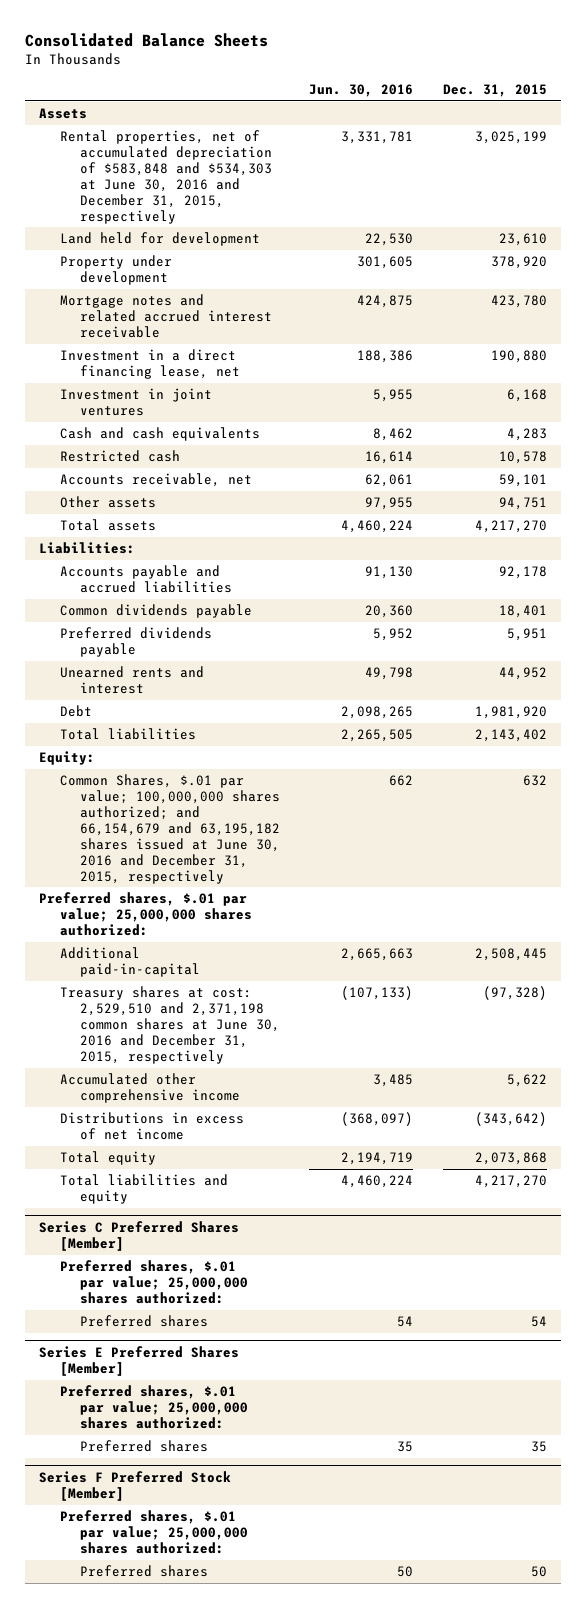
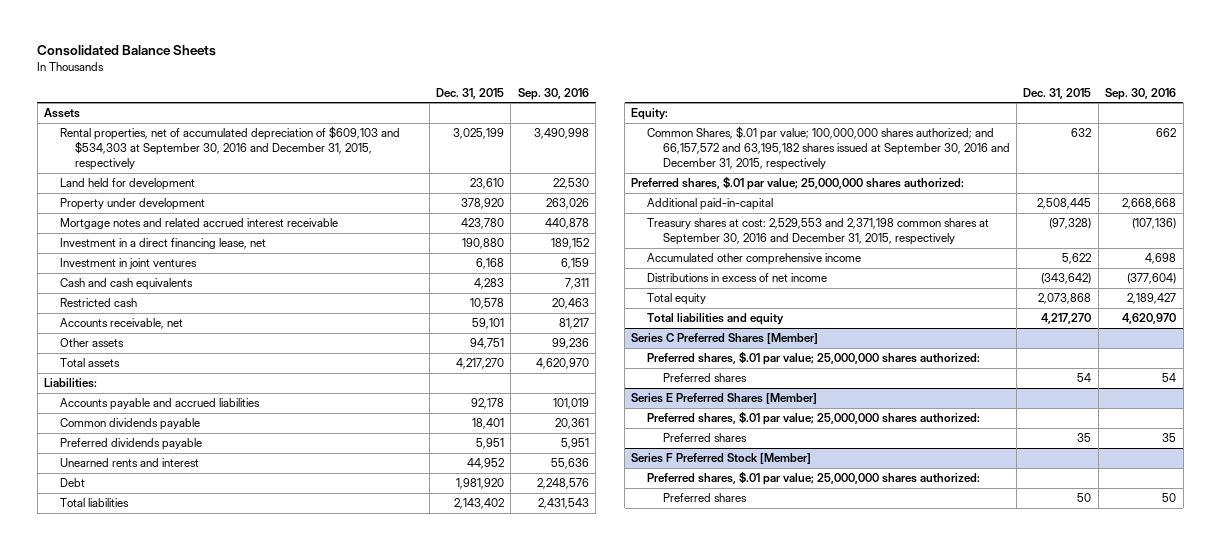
[309,84,414,98] Jun. 30, 2016 -> none
none -> [517,87,589,100] Sep. 30, 2016
[59,130,272,224] Rental properties, net of accumulated depreciation of $583,848 and $534,303 at June 30, 2016 and December 31, 2015, respectively -> [59,126,400,171] Rental properties, net of accumulated depreciation of $609,103 and $534,303 at September 30, 2016 and December 31, 2015, respectively
[59,774,280,884] Common Shares, $.01 par value; 100,000,000 shares authorized; and 66,154,679 and 63,195,182 shares issued at June 30, 2016 and December 31, 2015, respectively -> [647,126,1010,171] Common Shares, $.01 par value; 100,000,000 shares authorized; and 66,157,572 and 63,195,182 shares issued at September 30, 2016 and December 31, 2015, respectively
[59,986,280,1064] Treasury shares at cost: 2,529,510 and 2,371,198 common shares at June 30, 2016 and December 31, 2015, respectively -> [647,218,990,246] Treasury shares at cost: 2,529,553 and 2,371,198 common shares at September 30, 2016 and December 31, 2015, respectively

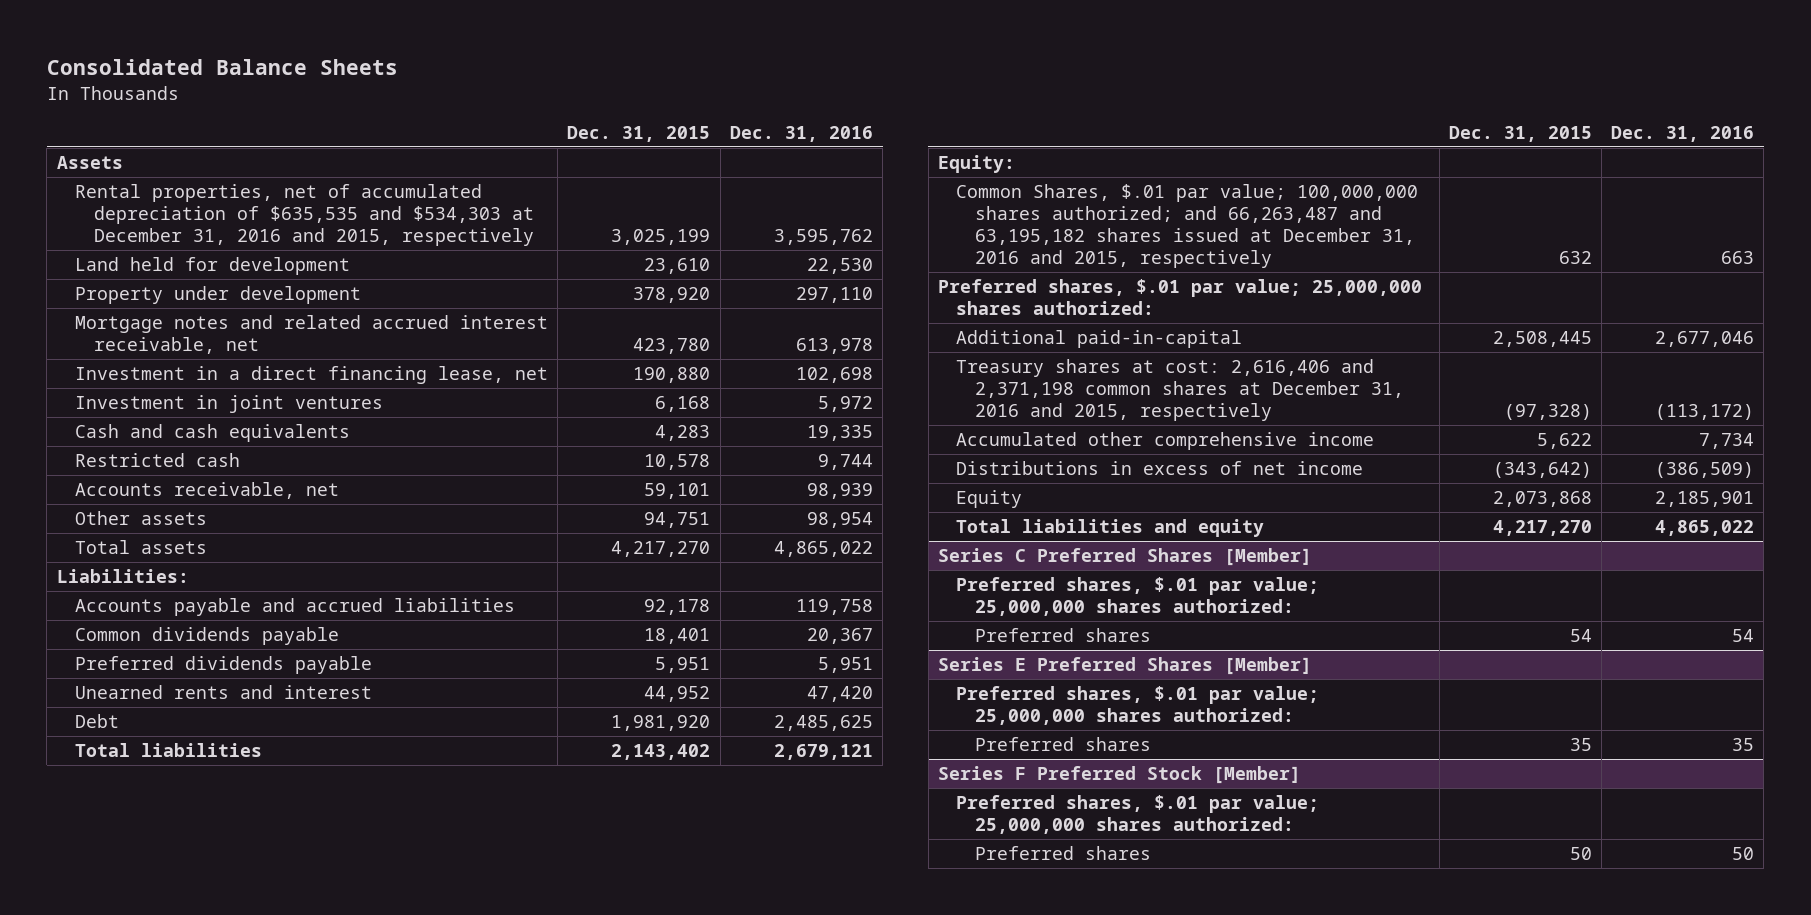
[517,87,589,100] Sep. 30, 2016 -> none
none -> [729,125,873,142] Dec. 31, 2016
[59,126,400,171] Rental properties, net of accumulated depreciation of $609,103 and $534,303 at September 30, 2016 and December 31, 2015, respectively -> [75,184,534,247] Rental properties, net of accumulated depreciation of $635,535 and $534,303 at December 31, 2016 and 2015, respectively
[59,218,338,230] Mortgage notes and related accrued interest receivable -> [75,315,549,355] Mortgage notes and related accrued interest receivable, net
[647,126,1010,171] Common Shares, $.01 par value; 100,000,000 shares authorized; and 66,157,572 and 63,195,182 shares issued at September 30, 2016 and December 31, 2015, respectively -> [956,184,1419,269] Common Shares, $.01 par value; 100,000,000 shares authorized; and 66,263,487 and 63,195,182 shares issued at December 31, 2016 and 2015, respectively
[647,218,990,246] Treasury shares at cost: 2,529,553 and 2,371,198 common shares at September 30, 2016 and December 31, 2015, respectively -> [956,359,1404,422] Treasury shares at cost: 2,616,406 and 2,371,198 common shares at December 31, 2016 and 2015, respectively
[647,293,707,306] Total equity -> [956,490,1023,509] Equity

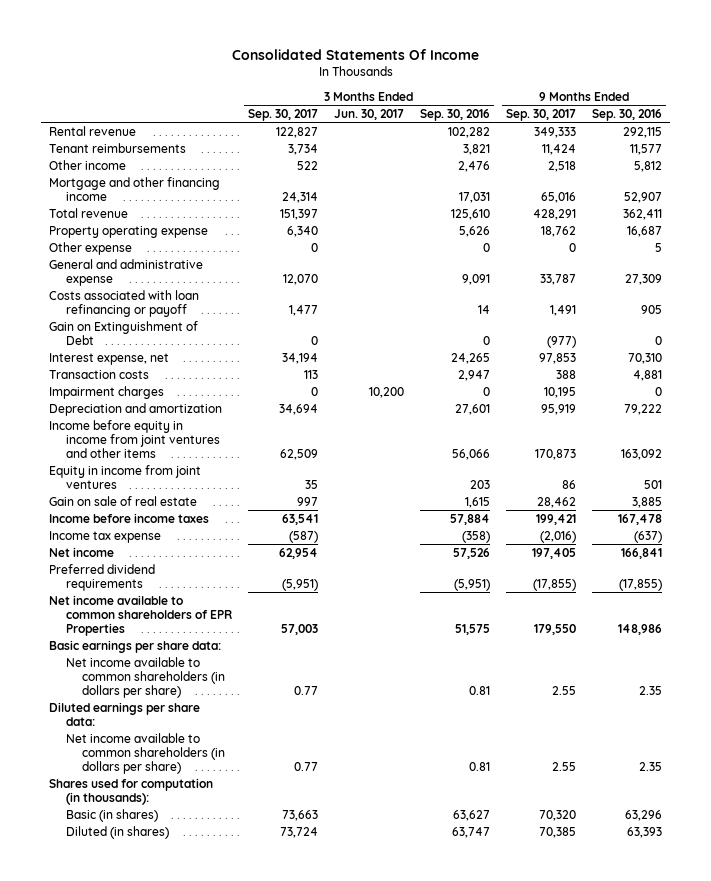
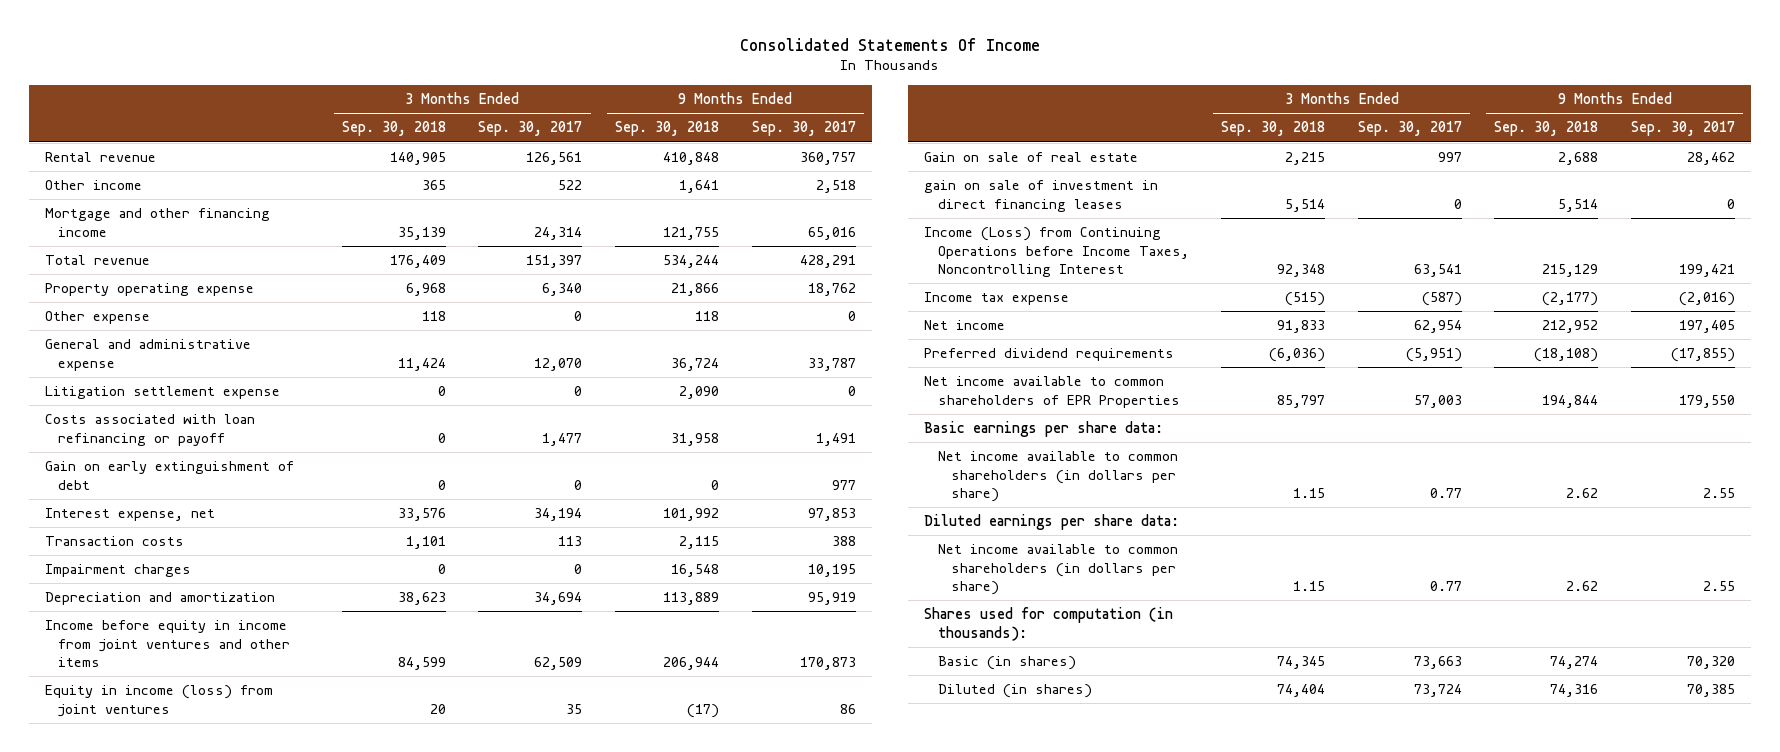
[333,109,404,121] Jun. 30, 2017 -> none
[419,109,490,122] Sep. 30, 2016 -> none
[592,109,663,122] Sep. 30, 2016 -> none
none -> [341,121,446,137] Sep. 30, 2018
none -> [615,121,720,137] Sep. 30, 2018
[49,142,187,153] Tenant reimbursements -> none
[275,126,318,138] 122,827 -> [526,152,583,166] 126,561
[534,126,577,138] 349,333 -> [799,152,856,166] 360,757
none -> [44,386,280,400] Litigation settlement expense
[49,320,199,345] Gain on Extinguishment of Debt -> [44,461,294,490] Gain on early extinguishment of debt
[547,335,577,348] (977) -> [831,479,856,490] 977
[49,464,202,489] Equity in income from joint ventures -> [44,685,273,717] Equity in income (loss) from joint ventures
none -> [924,180,1159,212] gain on sale of investment in direct financing leases
[49,512,210,523] Income before income taxes -> [924,227,1189,277] Income (Loss) from Continuing Operations before Income Taxes, Noncontrolling Interest

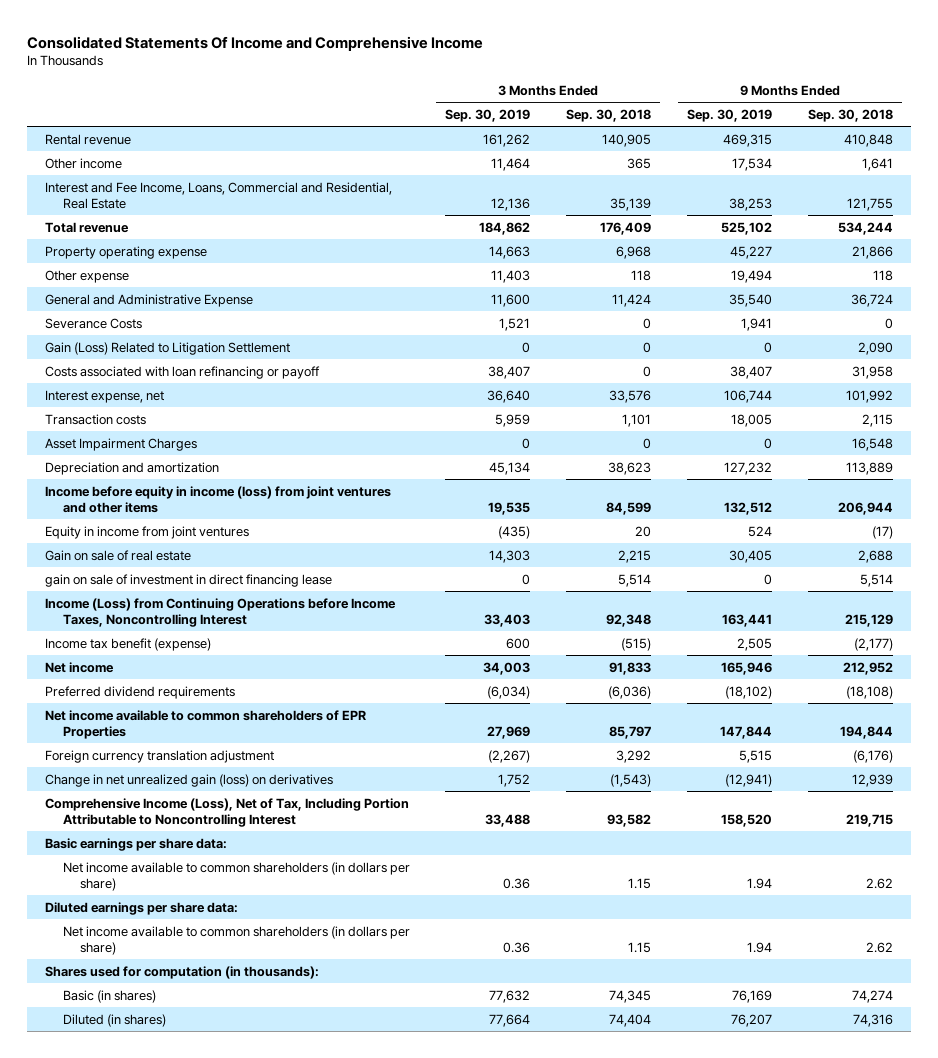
[740,37,1041,51] Consolidated Statements Of Income -> [27,35,484,51] Consolidated Statements Of Income and Comprehensive Income
[478,121,583,137] Sep. 30, 2017 -> none
[751,121,856,137] Sep. 30, 2017 -> none
none -> [445,108,531,122] Sep. 30, 2019
none -> [687,108,773,122] Sep. 30, 2019
[44,208,270,237] Mortgage and other financing income -> [45,181,393,210] Interest and Fee Income, Loans, Commercial and Residential, Real Estate
[44,339,251,371] General and administrative expense -> [45,293,254,307] General and Administrative Expense
none -> [45,317,143,329] Severance Costs
[44,386,280,400] Litigation settlement expense -> [45,341,291,355] Gain (Loss) Related to Litigation Settlement
[44,461,294,490] Gain on early extinguishment of debt -> none
[44,564,191,578] Impairment charges -> [45,437,198,451] Asset Impairment Charges
[44,620,291,667] Income before equity in income from joint ventures and other items -> [45,485,392,514] Income before equity in income (loss) from joint ventures and other items
[44,685,273,717] Equity in income (loss) from joint ventures -> [45,525,250,539] Equity in income from joint ventures
[924,180,1159,212] gain on sale of investment in direct financing leases -> [45,573,333,587] gain on sale of investment in direct financing lease
[924,292,1070,306] Income tax expense -> [45,637,212,651] Income tax benefit (expense)
none -> [45,749,275,763] Foreign currency translation adjustment
none -> [45,773,334,787] Change in net unrealized gain (loss) on derivatives
none -> [45,797,410,828] Comprehensive Income (Loss), Net of Tax, Including Portion Attributable to Noncontrolling Interest

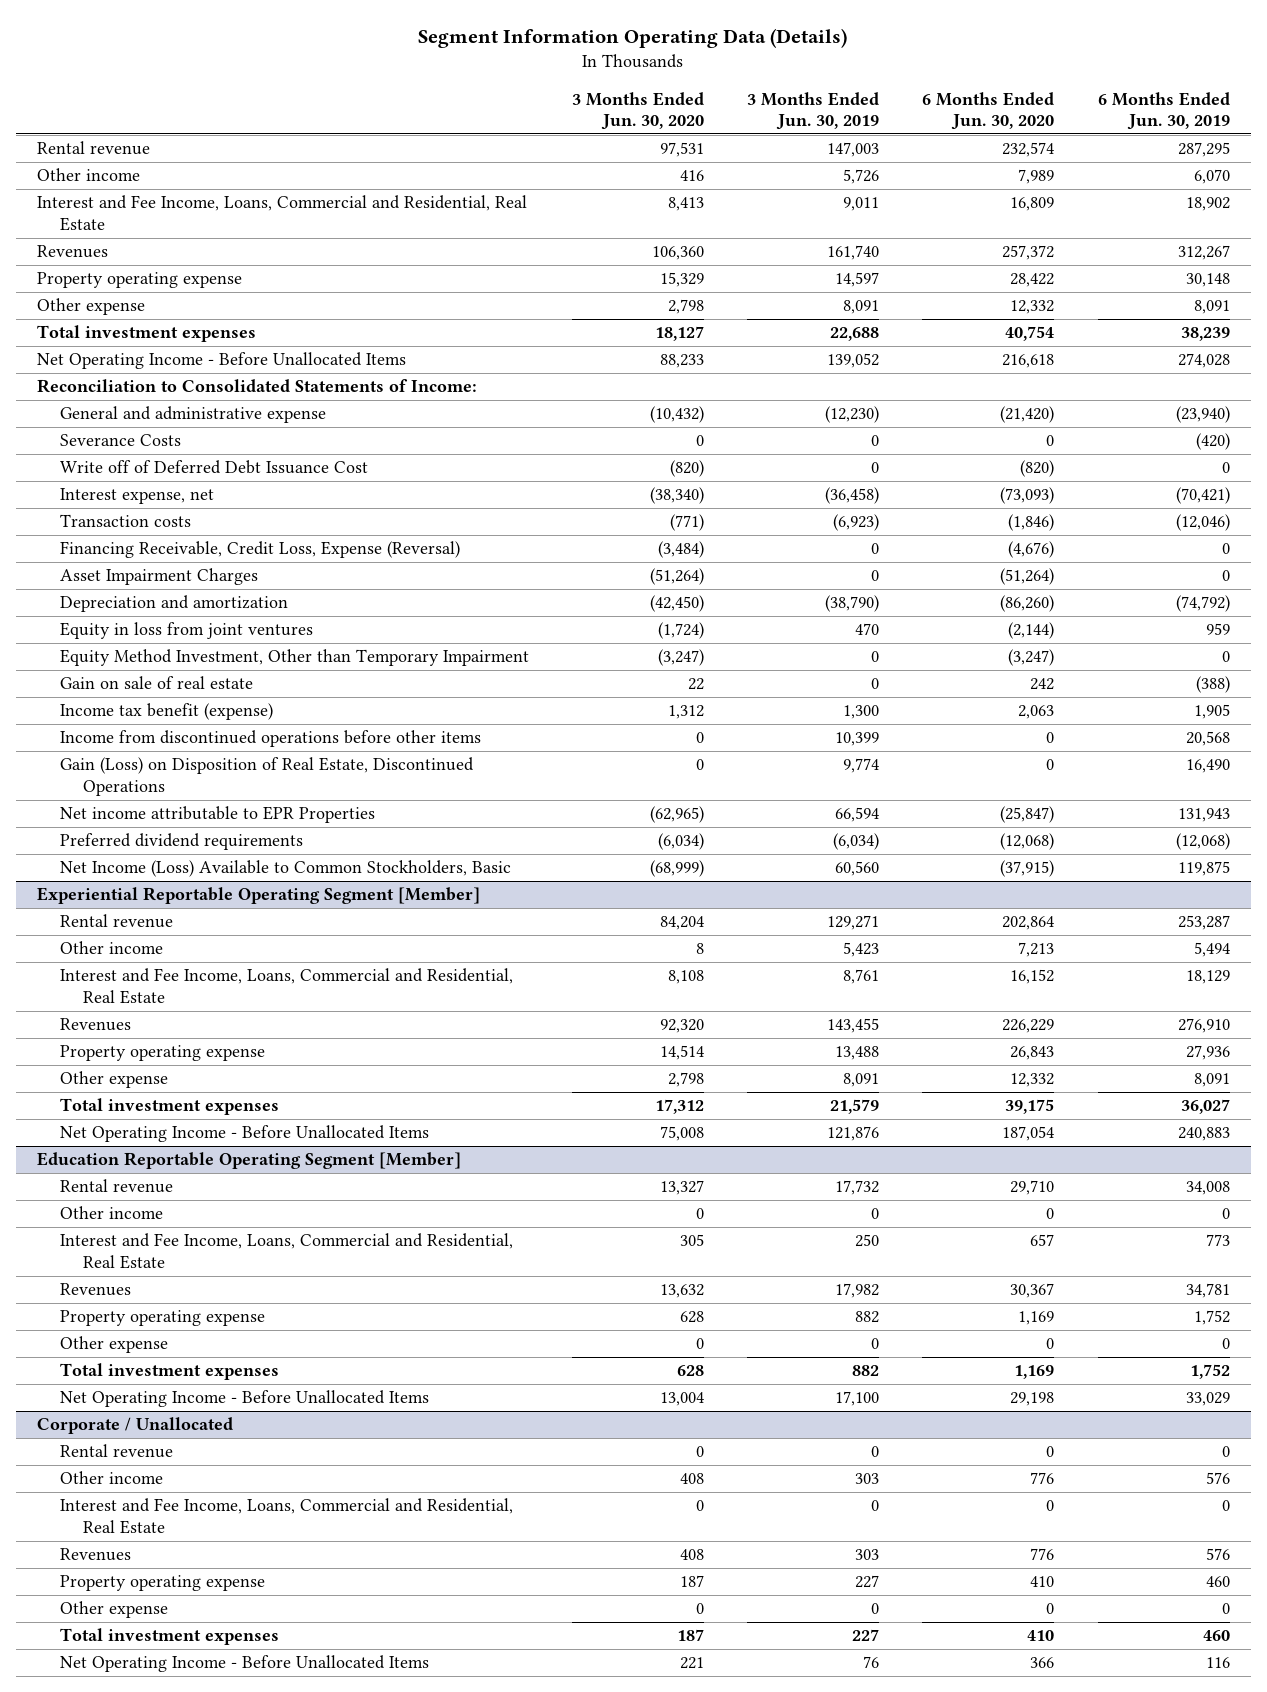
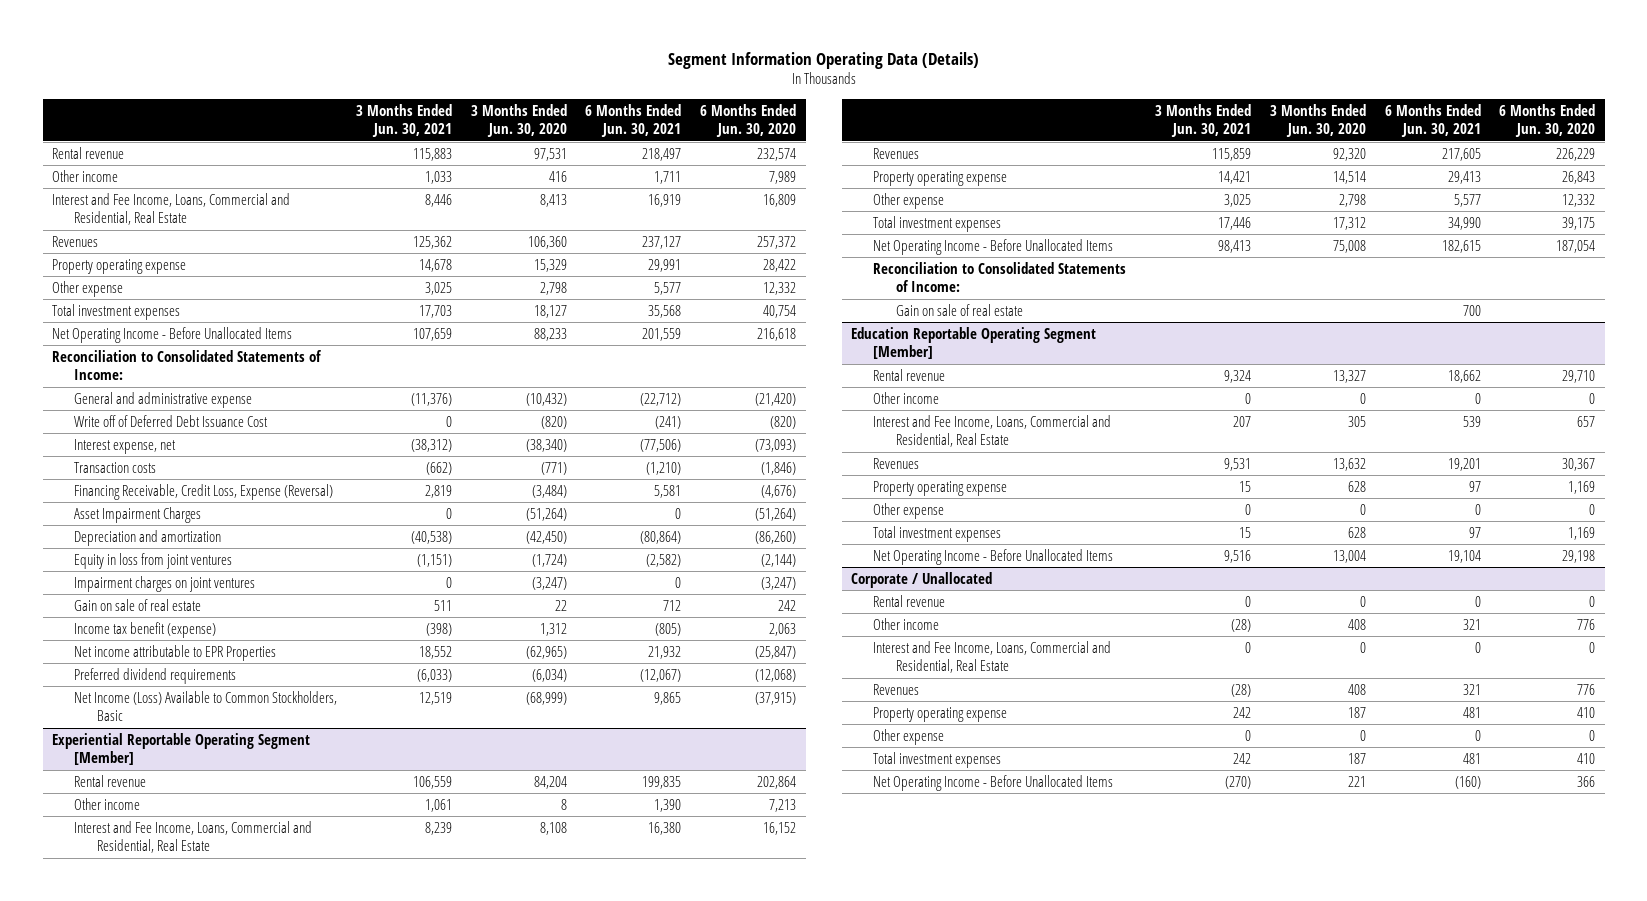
[747,91,880,131] 3 Months Ended Jun. 30, 2019 -> none
[1097,91,1230,131] 6 Months Ended Jun. 30, 2019 -> none
none -> [356,103,453,138] 3 Months Ended Jun. 30, 2021
none -> [585,103,682,138] 6 Months Ended Jun. 30, 2021
[60,434,182,447] Severance Costs -> none
[60,649,530,667] Equity Method Investment, Other than Temporary Impairment -> [74,575,256,592] Impairment charges on joint ventures
[60,730,482,748] Income from discontinued operations before other items -> none
[60,757,475,796] Gain (Loss) on Disposition of Real Estate, Discontinued Operations -> none
none -> [873,261,1127,293] Reconciliation to Consolidated Statements of Income:
none -> [895,303,1023,316] Gain on sale of real estate

